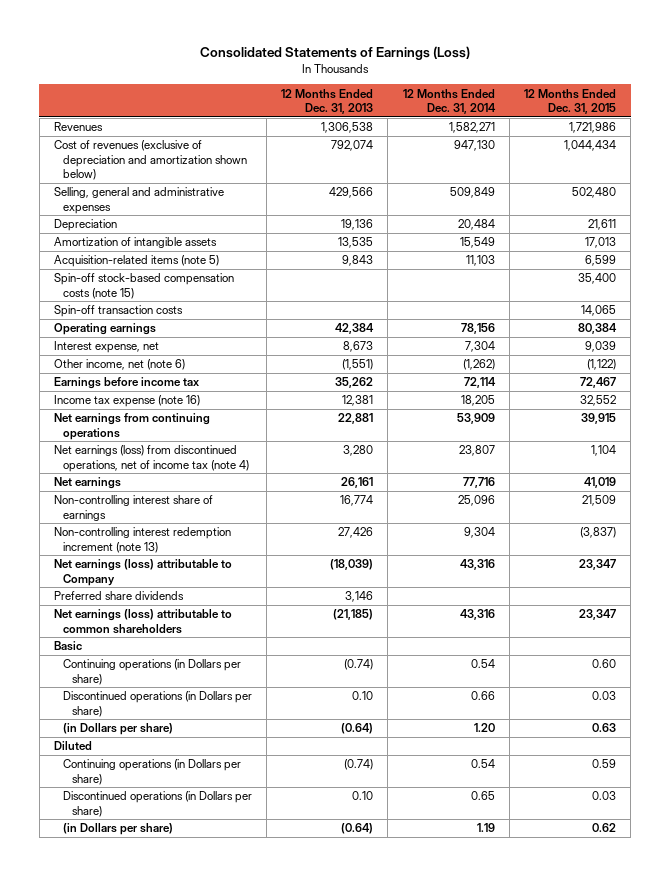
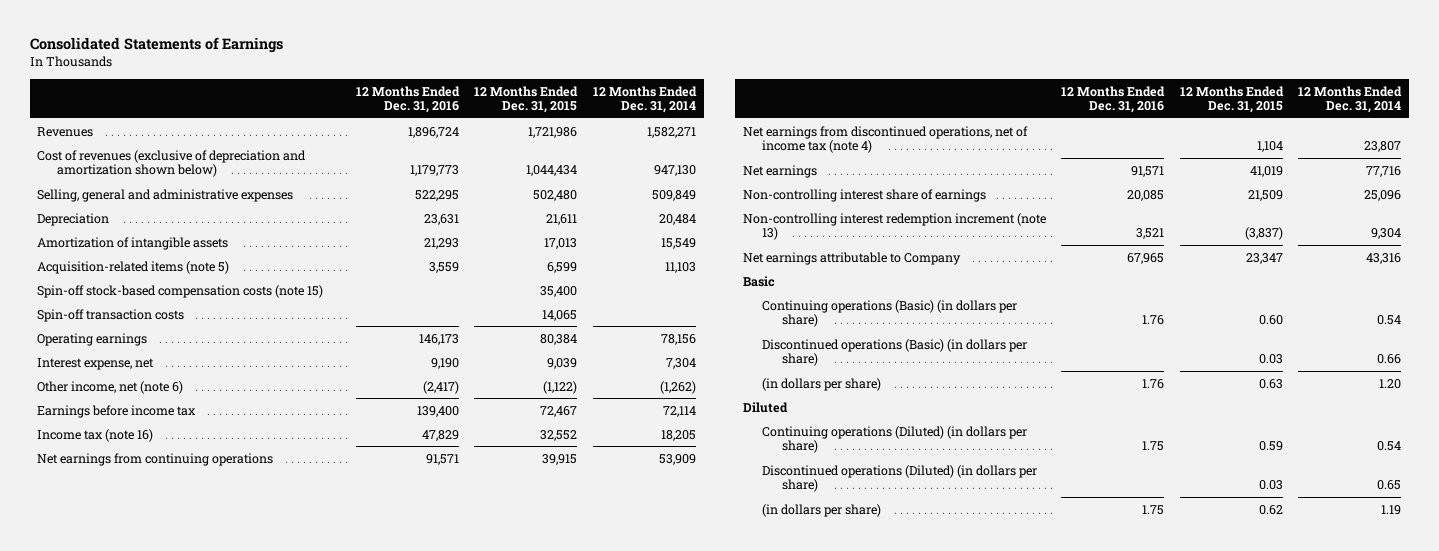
[199,46,470,61] Consolidated Statements of Earnings (Loss) -> [29,37,283,54] Consolidated Statements of Earnings
[281,88,374,114] 12 Months Ended Dec. 31, 2013 -> none
none -> [355,85,460,114] 12 Months Ended Dec. 31, 2016
[53,395,200,408] Income tax expense (note 16) -> [37,428,154,442] Income tax (note 16)
[53,445,249,472] Net earnings (loss) from discontinued operations, net of income tax (note 4) -> [742,125,1028,154] Net earnings from discontinued operations, net of income tax (note 4)
[53,591,184,601] Preferred share dividends -> none
[53,609,232,634] Net earnings (loss) attributable to common shareholders -> none
[53,559,232,586] Net earnings (loss) attributable to Company -> [742,251,961,265] Net earnings attributable to Company
[62,659,241,685] Continuing operations (in Dollars per share) -> [762,299,1018,328] Continuing operations (Basic) (in dollars per share)
[62,691,252,717] Discontinued operations (in Dollars per share) -> [762,338,1028,367] Discontinued operations (Basic) (in dollars per share)
[62,723,173,736] (in Dollars per share) -> [762,377,882,391] (in dollars per share)
[62,759,241,785] Continuing operations (in Dollars per share) -> [762,425,1028,454] Continuing operations (Diluted) (in dollars per share)
[62,791,252,817] Discontinued operations (in Dollars per share) -> [762,464,1038,493] Discontinued operations (Diluted) (in dollars per share)
[62,823,173,836] (in Dollars per share) -> [762,503,882,517] (in dollars per share)

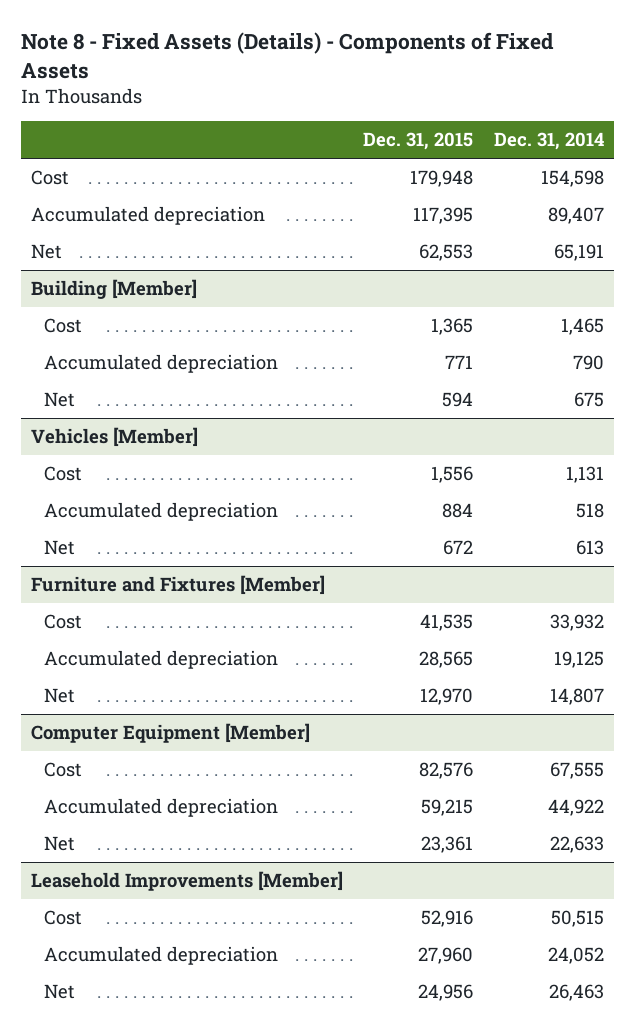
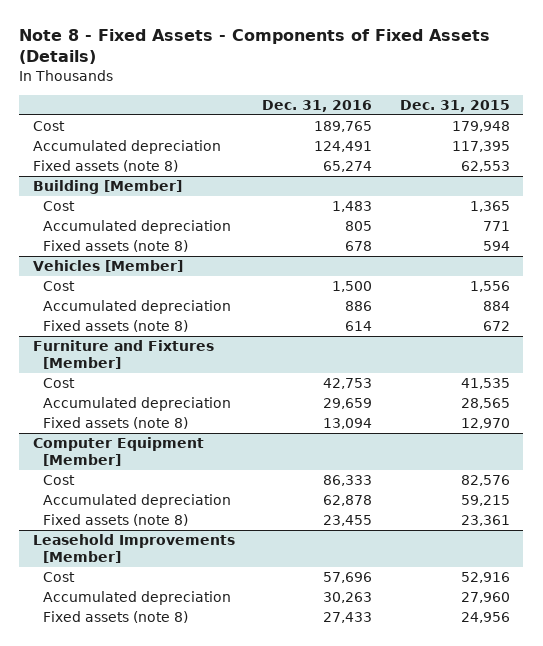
[20,32,554,80] Note 8 - Fixed Assets (Details) - Components of Fixed Assets -> [19,28,491,65] Note 8 - Fixed Assets - Components of Fixed Assets (Details)
[493,132,604,151] Dec. 31, 2014 -> none
none -> [262,99,373,112] Dec. 31, 2016
[31,244,63,260] Net -> [32,160,178,173] Fixed assets (note 8)
[44,392,76,408] Net -> [43,240,189,253] Fixed assets (note 8)
[44,540,76,556] Net -> [43,320,189,333] Fixed assets (note 8)
[44,688,76,704] Net -> [43,417,189,430] Fixed assets (note 8)
[44,836,76,852] Net -> [43,514,189,527] Fixed assets (note 8)
[44,984,76,1000] Net -> [43,611,189,624] Fixed assets (note 8)

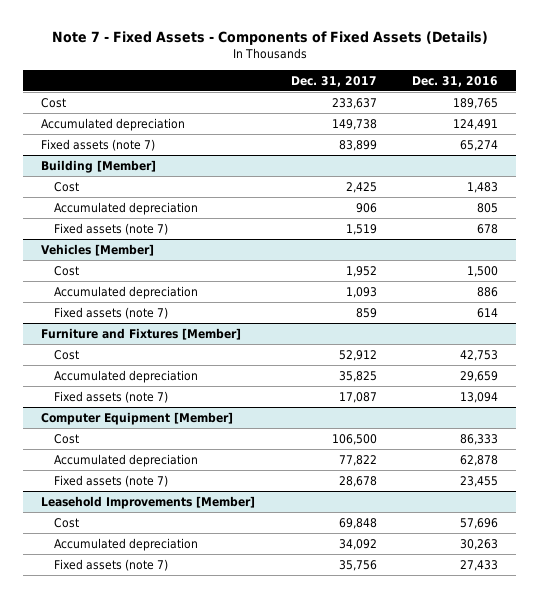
[19,28,491,65] Note 8 - Fixed Assets - Components of Fixed Assets (Details) -> [51,31,488,46] Note 7 - Fixed Assets - Components of Fixed Assets (Details)
[399,99,510,112] Dec. 31, 2015 -> none
none -> [290,75,377,87] Dec. 31, 2017
[32,160,178,173] Fixed assets (note 8) -> [41,138,156,151] Fixed assets (note 7)
[43,240,189,253] Fixed assets (note 8) -> [54,222,169,235] Fixed assets (note 7)
[43,320,189,333] Fixed assets (note 8) -> [54,306,169,319] Fixed assets (note 7)
[43,417,189,430] Fixed assets (note 8) -> [54,390,169,403] Fixed assets (note 7)
[43,514,189,527] Fixed assets (note 8) -> [54,474,169,487] Fixed assets (note 7)
[43,611,189,624] Fixed assets (note 8) -> [54,558,169,571] Fixed assets (note 7)

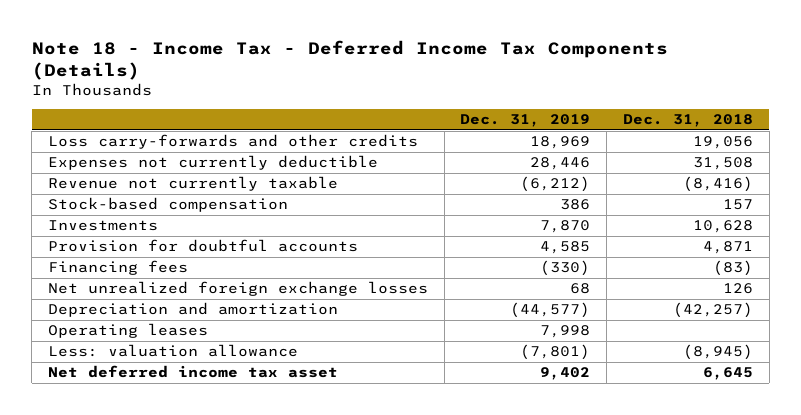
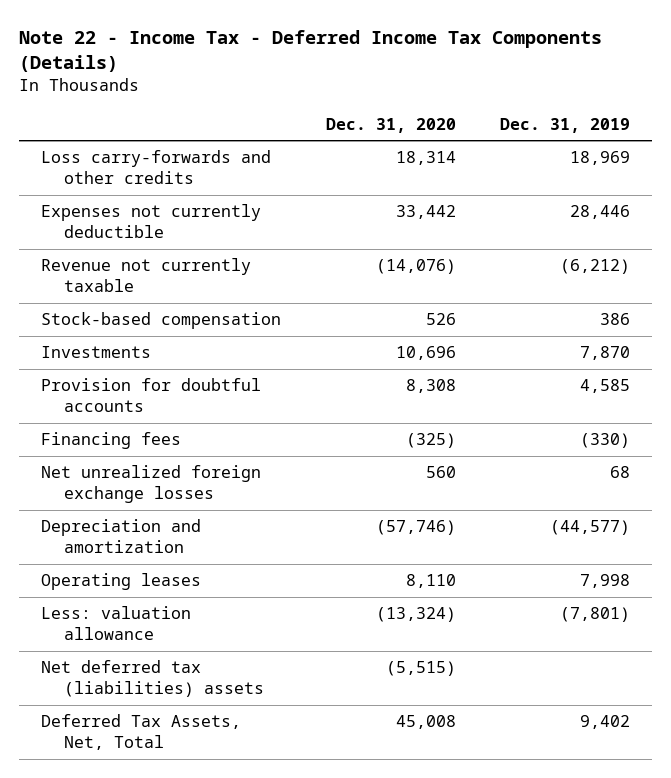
[31,39,668,80] Note 18 - Income Tax - Deferred Income Tax Components (Details) -> [18,29,602,73] Note 22 - Income Tax - Deferred Income Tax Components (Details)
[623,114,754,128] Dec. 31, 2018 -> none
none -> [325,117,456,133] Dec. 31, 2020
none -> [40,660,264,697] Net deferred tax (liabilities) assets
[47,365,338,379] Net deferred income tax asset -> [40,714,241,750] Deferred Tax Assets, Net, Total

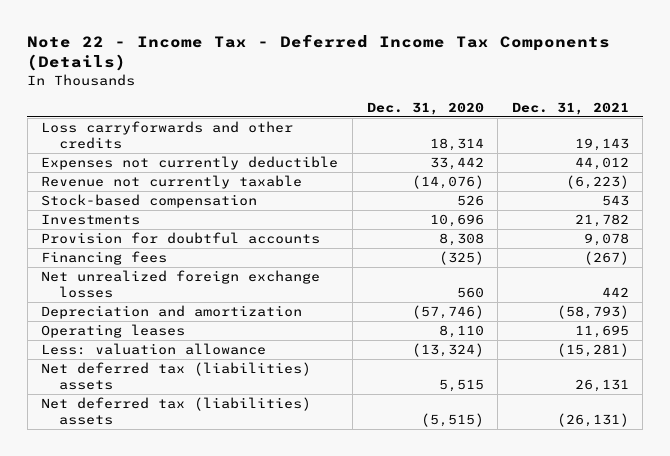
[500,117,631,133] Dec. 31, 2019 -> none
none -> [511,101,629,115] Dec. 31, 2021
[40,150,271,184] Loss carry-forwards and other credits -> [41,121,294,150] Loss carryforwards and other credits
none -> [41,362,312,391] Net deferred tax (liabilities) assets
[40,714,241,750] Deferred Tax Assets, Net, Total -> none

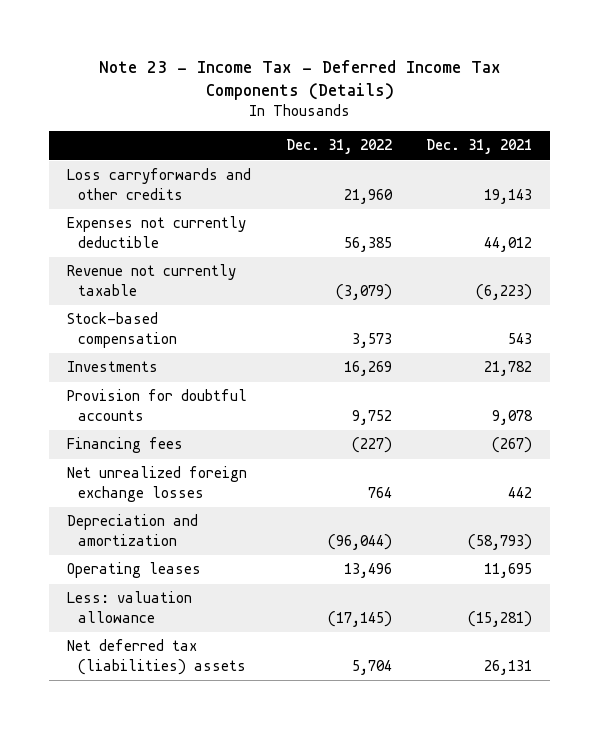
[27,34,611,72] Note 22 - Income Tax - Deferred Income Tax Components (Details) -> [98,59,501,100] Note 23 - Income Tax - Deferred Income Tax Components (Details)
[366,101,484,115] Dec. 31, 2020 -> none
none -> [285,139,392,155] Dec. 31, 2022
[41,397,312,426] Net deferred tax (liabilities) assets -> none

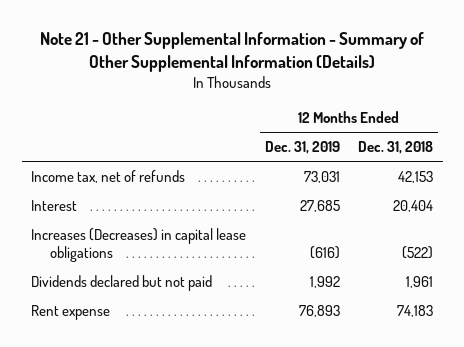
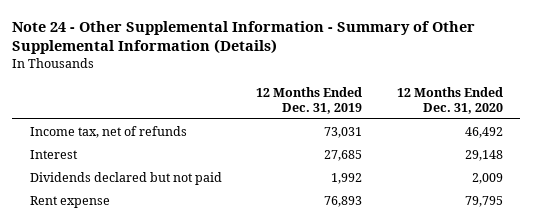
[40,32,425,73] Note 21 - Other Supplemental Information - Summary of Other Supplemental Information (Details) -> [12,20,476,55] Note 24 - Other Supplemental Information - Summary of Other Supplemental Information (Details)
[358,141,434,155] Dec. 31, 2018 -> none
none -> [397,86,504,114] 12 Months Ended Dec. 31, 2020
[31,227,247,262] Increases (Decreases) in capital lease obligations -> none

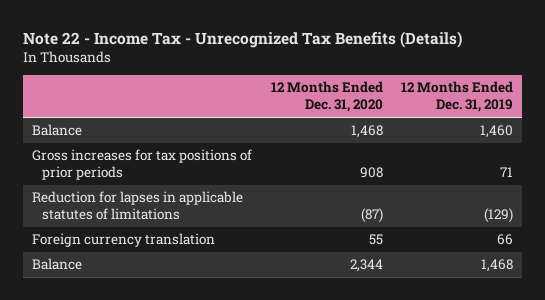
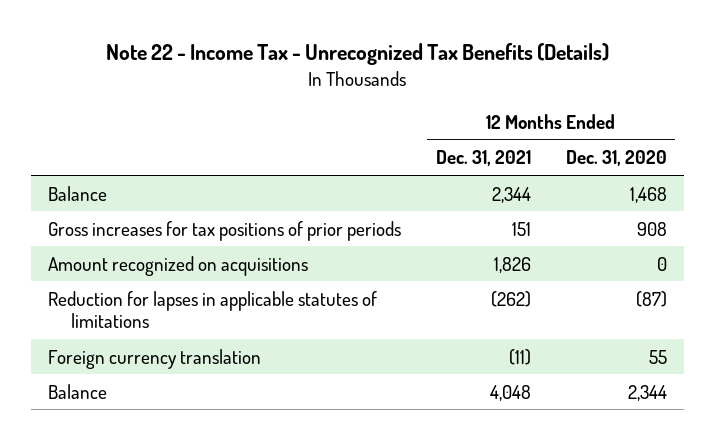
[400,81,513,113] 12 Months Ended Dec. 31, 2019 -> none
none -> [435,150,531,167] Dec. 31, 2021
none -> [48,255,309,276] Amount recognized on acquisitions

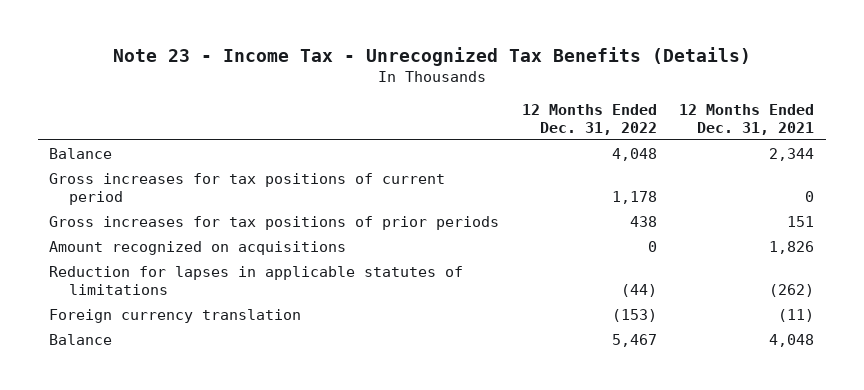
[106,43,610,66] Note 22 - Income Tax - Unrecognized Tax Benefits (Details) -> [112,46,751,66] Note 23 - Income Tax - Unrecognized Tax Benefits (Details)
[565,150,667,167] Dec. 31, 2020 -> none
none -> [521,103,657,135] 12 Months Ended Dec. 31, 2022
none -> [49,172,446,205] Gross increases for tax positions of current period

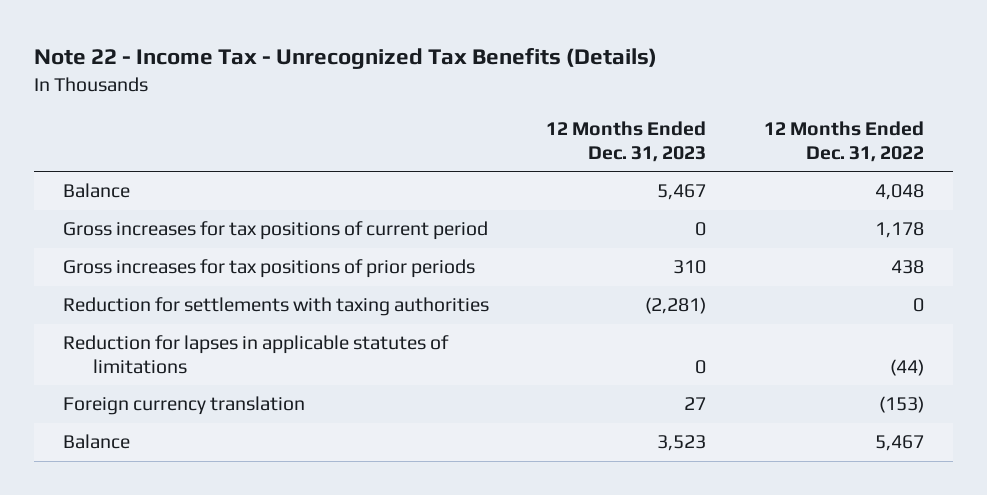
[112,46,751,66] Note 23 - Income Tax - Unrecognized Tax Benefits (Details) -> [33,48,657,70] Note 22 - Income Tax - Unrecognized Tax Benefits (Details)
[679,103,815,135] 12 Months Ended Dec. 31, 2021 -> none
none -> [546,121,707,162] 12 Months Ended Dec. 31, 2023
[49,240,347,255] Amount recognized on acquisitions -> none
none -> [62,297,489,317] Reduction for settlements with taxing authorities

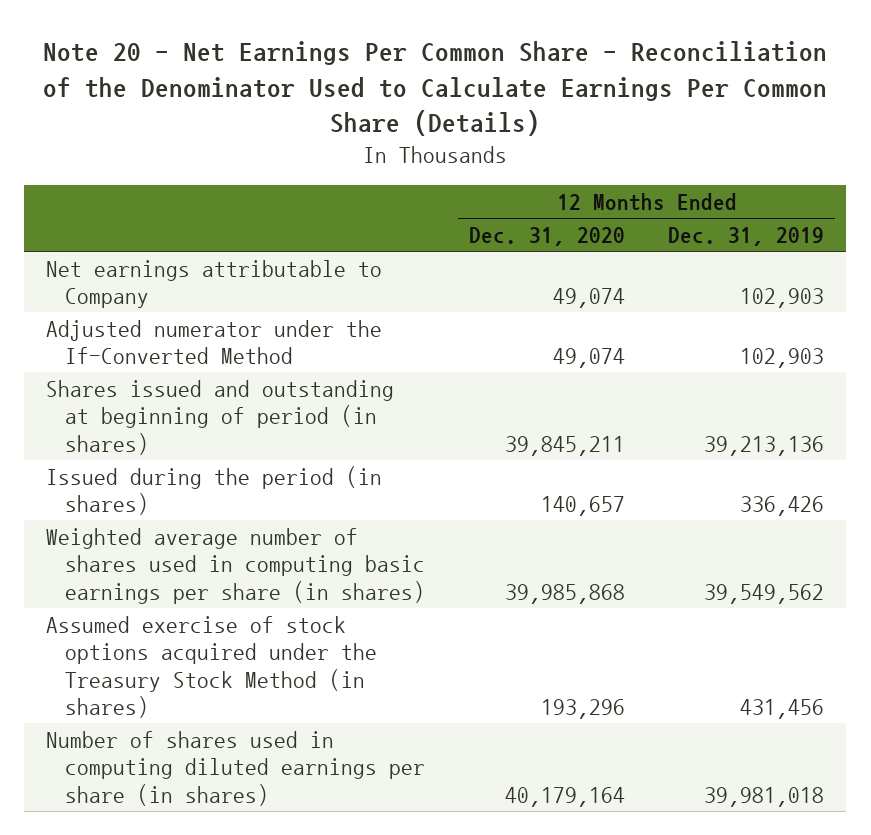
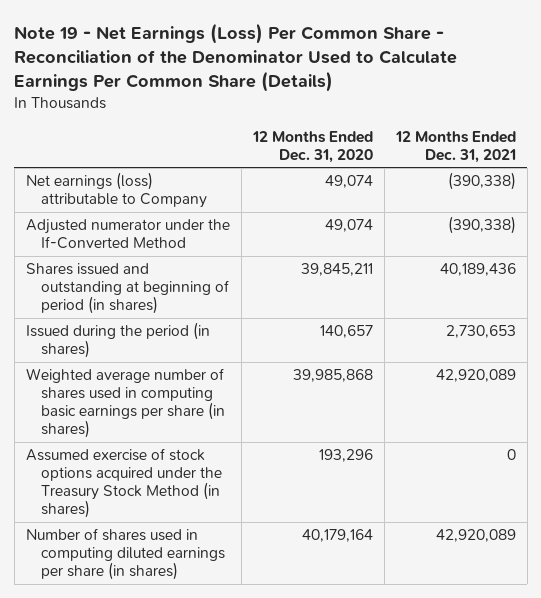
[43,41,828,137] Note 20 - Net Earnings Per Common Share - Reconciliation of the Denominator Used to Calculate Earnings Per Common Share (Details) -> [14,22,458,92] Note 19 - Net Earnings (Loss) Per Common Share - Reconciliation of the Denominator Used to Calculate Earnings Per Common Share (Details)
[668,227,825,247] Dec. 31, 2019 -> none
none -> [394,130,516,163] 12 Months Ended Dec. 31, 2021
[46,259,383,309] Net earnings attributable to Company -> [25,172,208,209] Net earnings (loss) attributable to Company

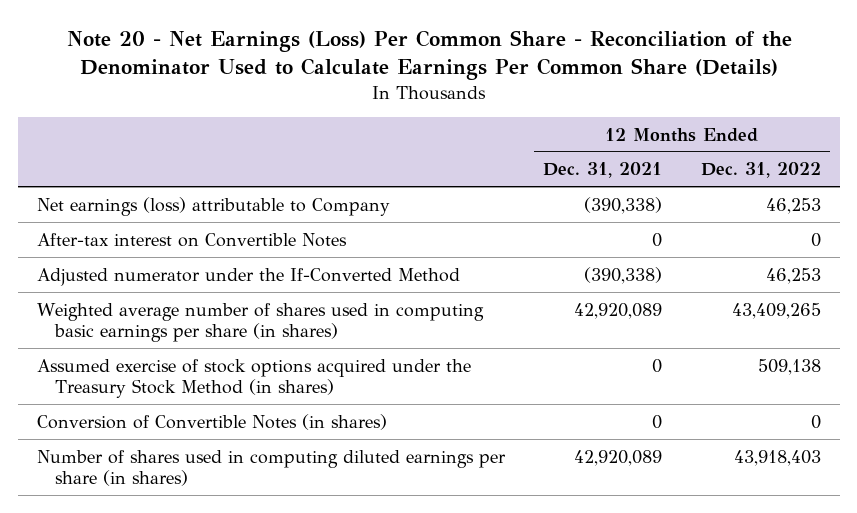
[14,22,458,92] Note 19 - Net Earnings (Loss) Per Common Share - Reconciliation of the Denominator Used to Calculate Earnings Per Common Share (Details) -> [66,29,792,81] Note 20 - Net Earnings (Loss) Per Common Share - Reconciliation of the Denominator Used to Calculate Earnings Per Common Share (Details)
[251,130,373,163] 12 Months Ended Dec. 31, 2020 -> none
none -> [700,162,821,179] Dec. 31, 2022
none -> [36,232,347,247] After-tax interest on Convertible Notes
[25,263,230,315] Shares issued and outstanding at beginning of period (in shares) -> none
[25,322,210,359] Issued during the period (in shares) -> none
none -> [36,413,387,430] Conversion of Convertible Notes (in shares)

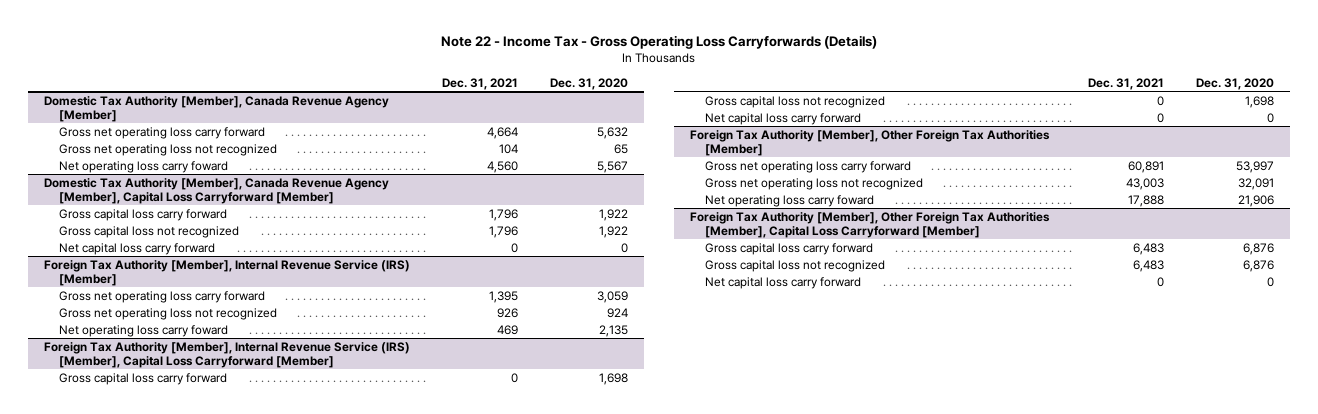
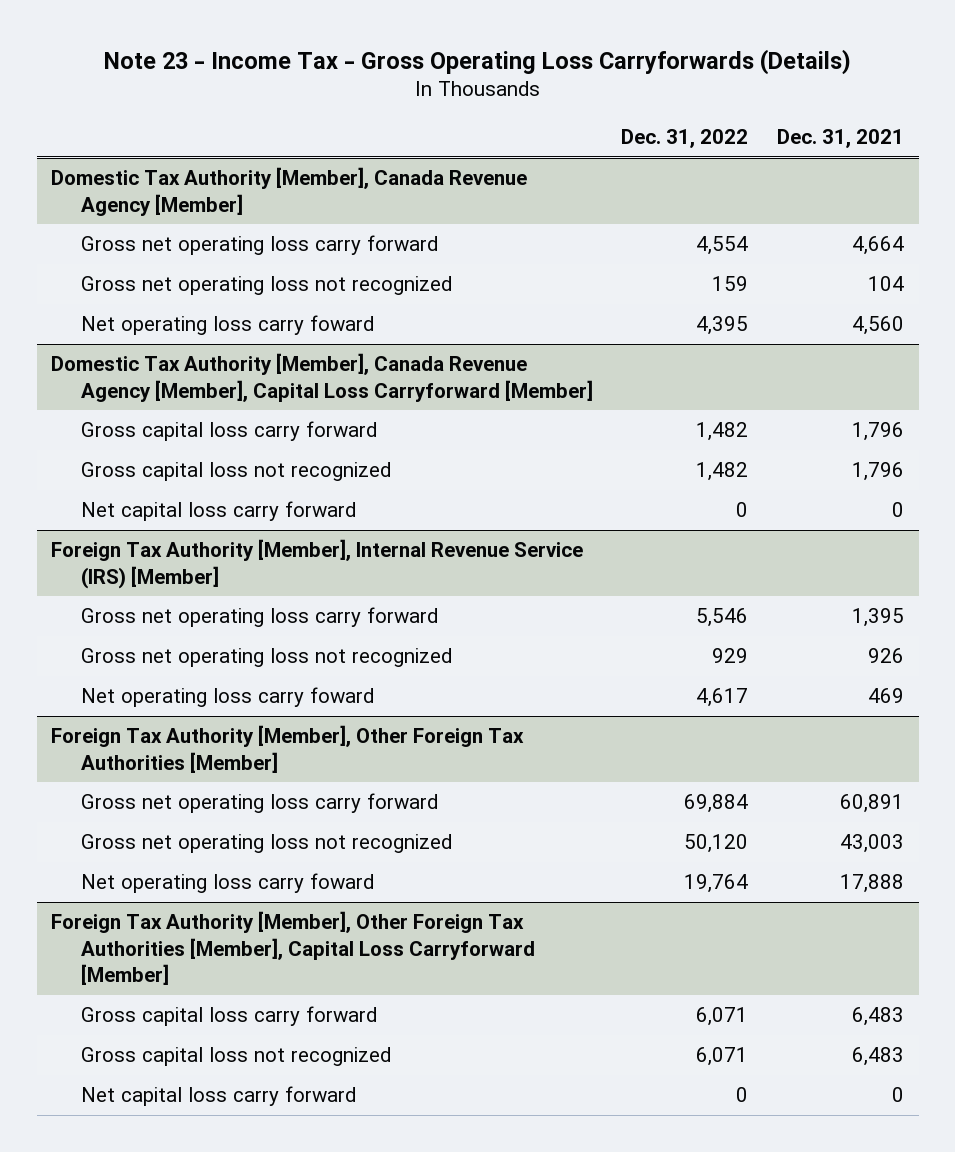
[440,34,877,49] Note 22 - Income Tax - Gross Operating Loss Carryforwards (Details) -> [103,48,851,75] Note 23 - Income Tax - Gross Operating Loss Carryforwards (Details)
[549,77,628,90] Dec. 31, 2020 -> none
none -> [621,129,749,149] Dec. 31, 2022
[43,341,410,368] Foreign Tax Authority [Member], Internal Revenue Service (IRS) [Member], Capital Loss Carryforward [Member] -> none
[58,372,227,385] Gross capital loss carry forward -> none
[705,95,886,108] Gross capital loss not recognized -> none
[705,112,862,125] Net capital loss carry forward -> none

